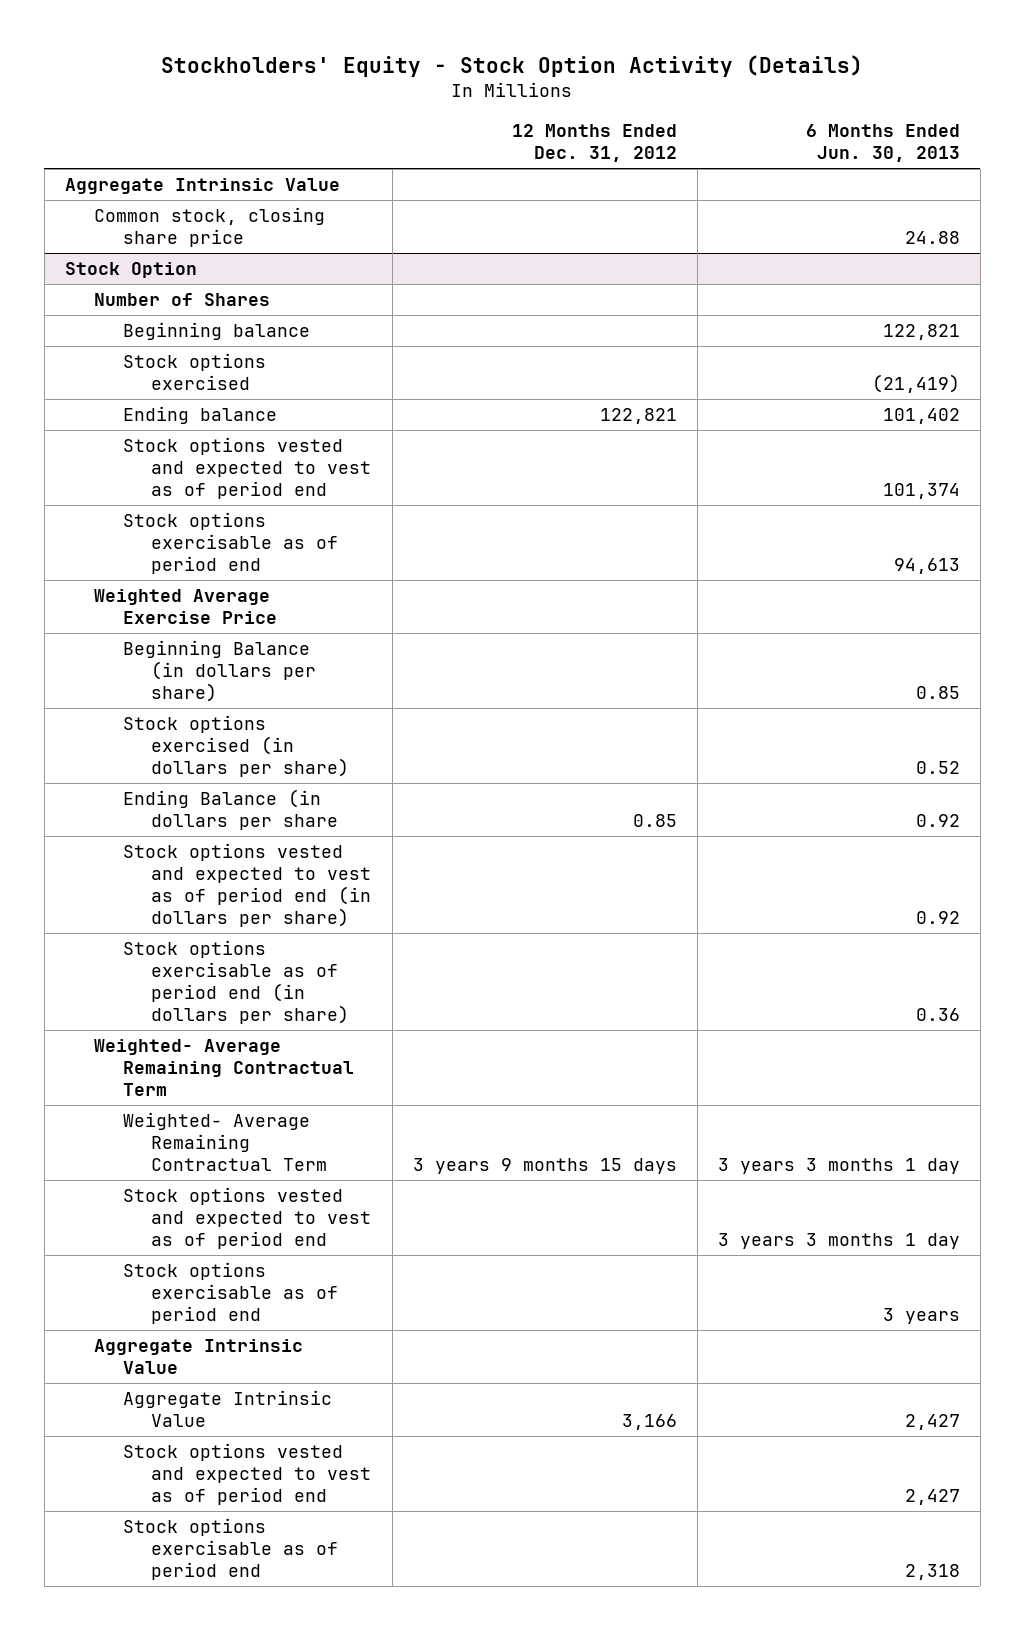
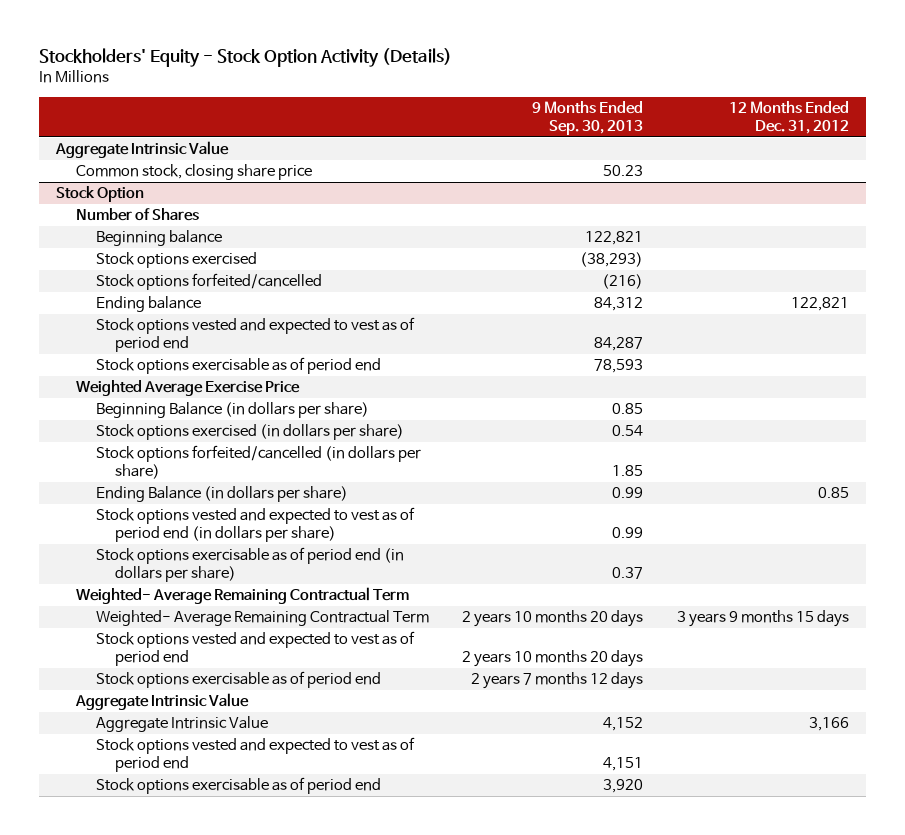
[805,124,960,163] 6 Months Ended Jun. 30, 2013 -> none
none -> [532,101,644,135] 9 Months Ended Sep. 30, 2013
none -> [95,273,322,291] Stock options forfeited/cancelled
none -> [95,445,421,480] Stock options forfeited/cancelled (in dollars per share)
[122,789,339,831] Ending Balance (in dollars per share -> [95,486,348,503] Ending Balance (in dollars per share)

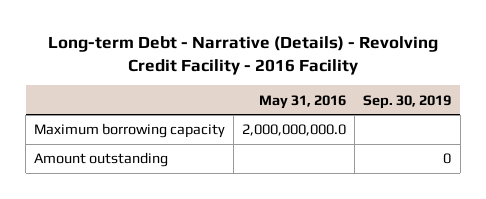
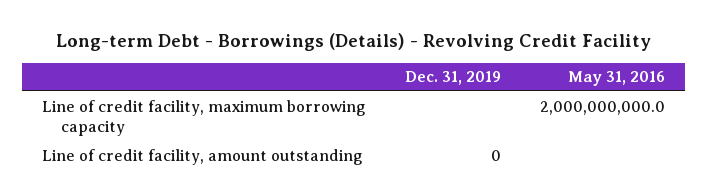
[47,36,438,75] Long-term Debt - Narrative (Details) - Revolving Credit Facility - 2016 Facility -> [55,32,651,51] Long-term Debt - Borrowings (Details) - Revolving Credit Facility
[363,94,452,109] Sep. 30, 2019 -> none
none -> [405,71,502,86] Dec. 31, 2019
[34,123,226,139] Maximum borrowing capacity -> [41,99,366,137] Line of credit facility, maximum borrowing capacity
[34,152,169,168] Amount outstanding -> [41,148,363,165] Line of credit facility, amount outstanding

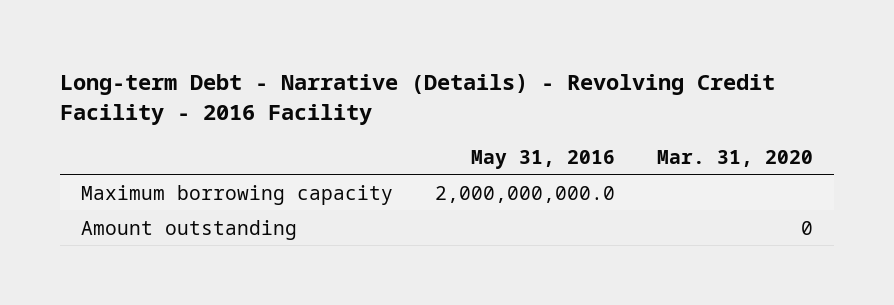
[55,32,651,51] Long-term Debt - Borrowings (Details) - Revolving Credit Facility -> [59,73,775,125] Long-term Debt - Narrative (Details) - Revolving Credit Facility - 2016 Facility
[405,71,502,86] Dec. 31, 2019 -> none
none -> [657,149,814,167] Mar. 31, 2020
[41,99,366,137] Line of credit facility, maximum borrowing capacity -> [80,184,393,205] Maximum borrowing capacity
[41,148,363,165] Line of credit facility, amount outstanding -> [80,219,297,240] Amount outstanding

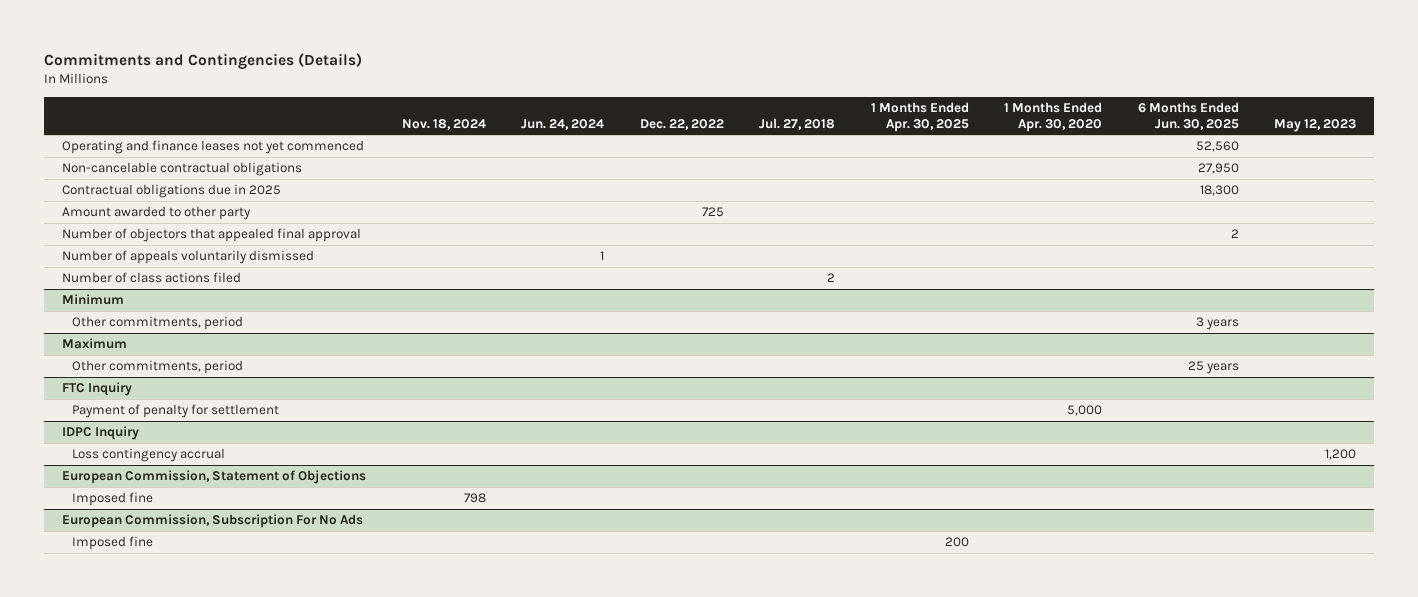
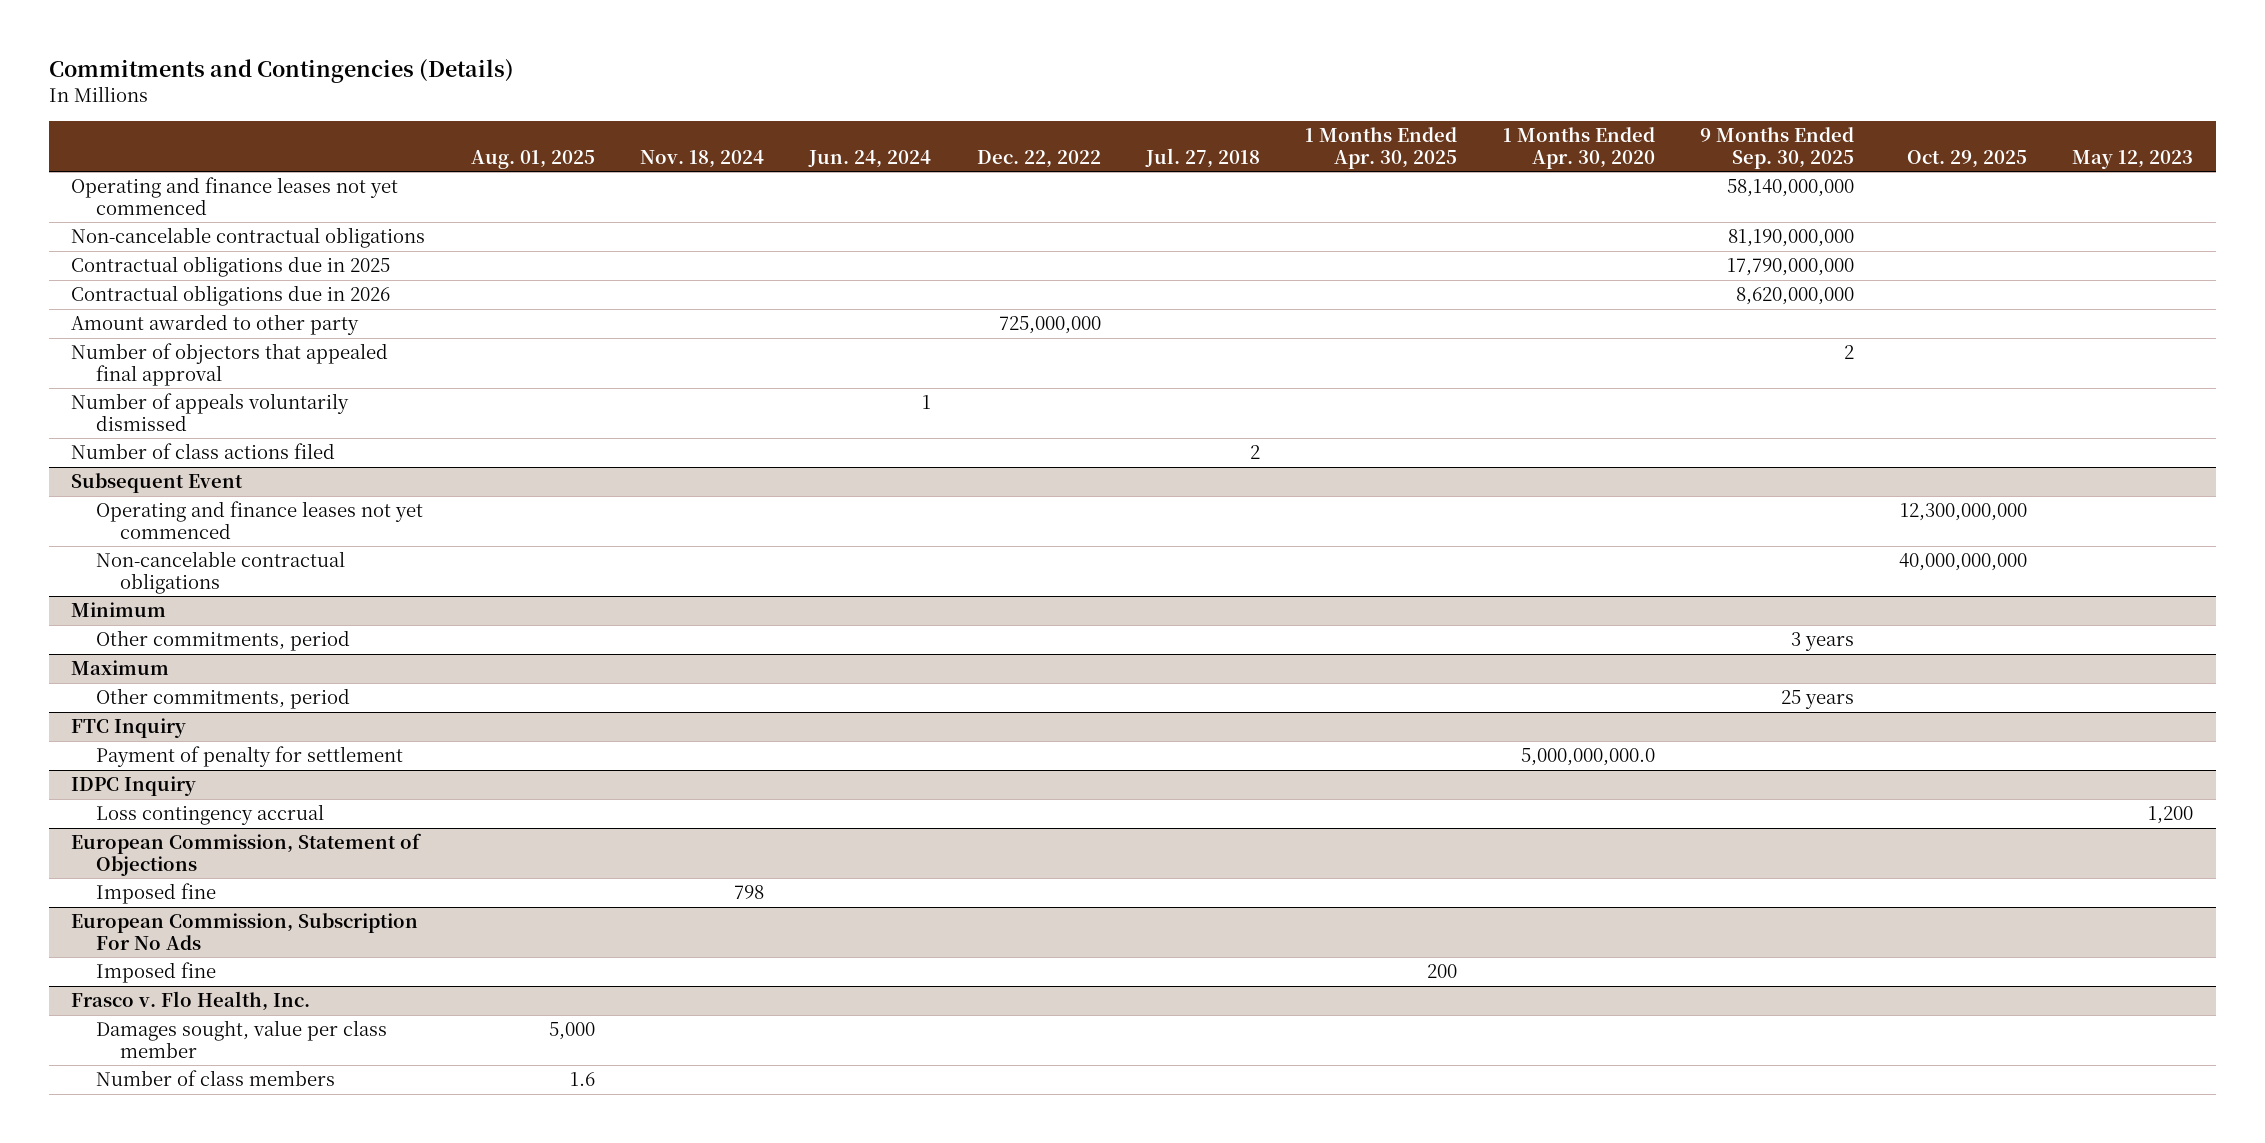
[1137,102,1239,130] 6 Months Ended Jun. 30, 2025 -> none
none -> [470,149,595,169] Aug. 01, 2025
none -> [1699,127,1854,169] 9 Months Ended Sep. 30, 2025
none -> [1907,149,2028,168] Oct. 29, 2025
none -> [71,285,391,307] Contractual obligations due in 2026
[701,207,724,218] 725 -> [998,316,1101,335] 725,000,000
none -> [71,473,244,494] Subsequent Event
none -> [95,501,423,539] Operating and finance leases not yet commenced
none -> [95,551,345,594] Non-cancelable contractual obligations
[1067,405,1103,417] 5,000 -> [1520,748,1655,767] 5,000,000,000.0
none -> [71,991,311,1012] Frasco v. Flo Health, Inc.
none -> [95,1020,387,1058] Damages sought, value per class member
none -> [95,1070,335,1087] Number of class members

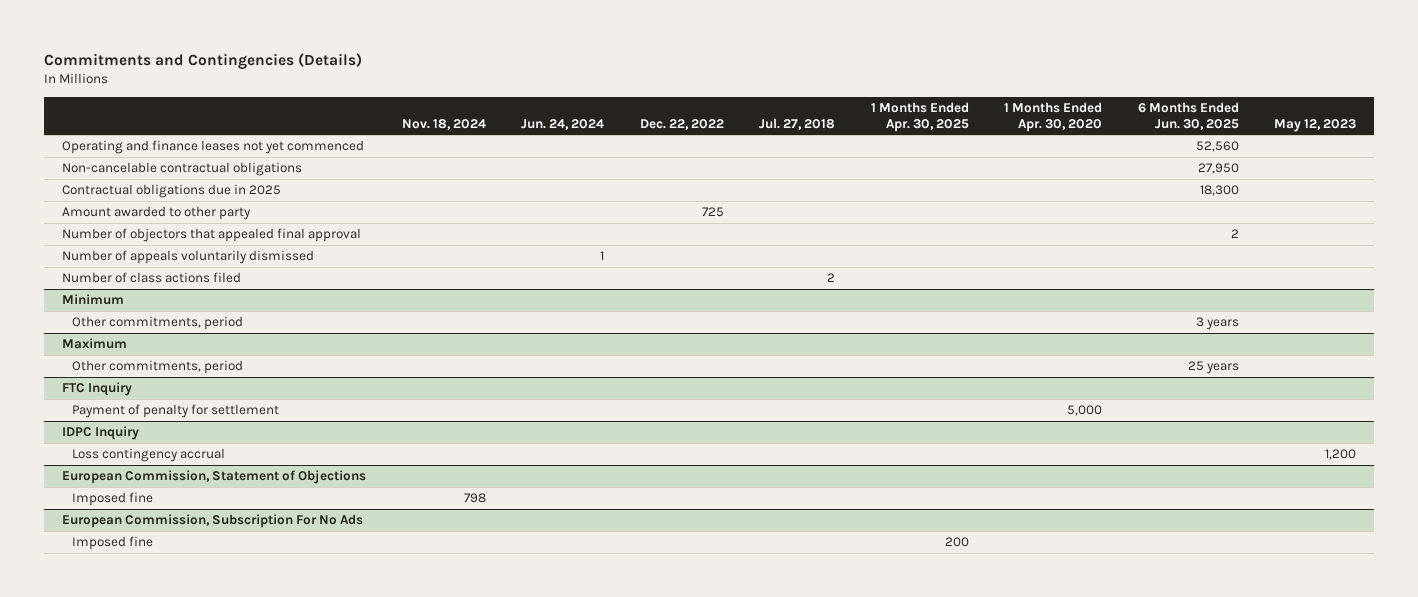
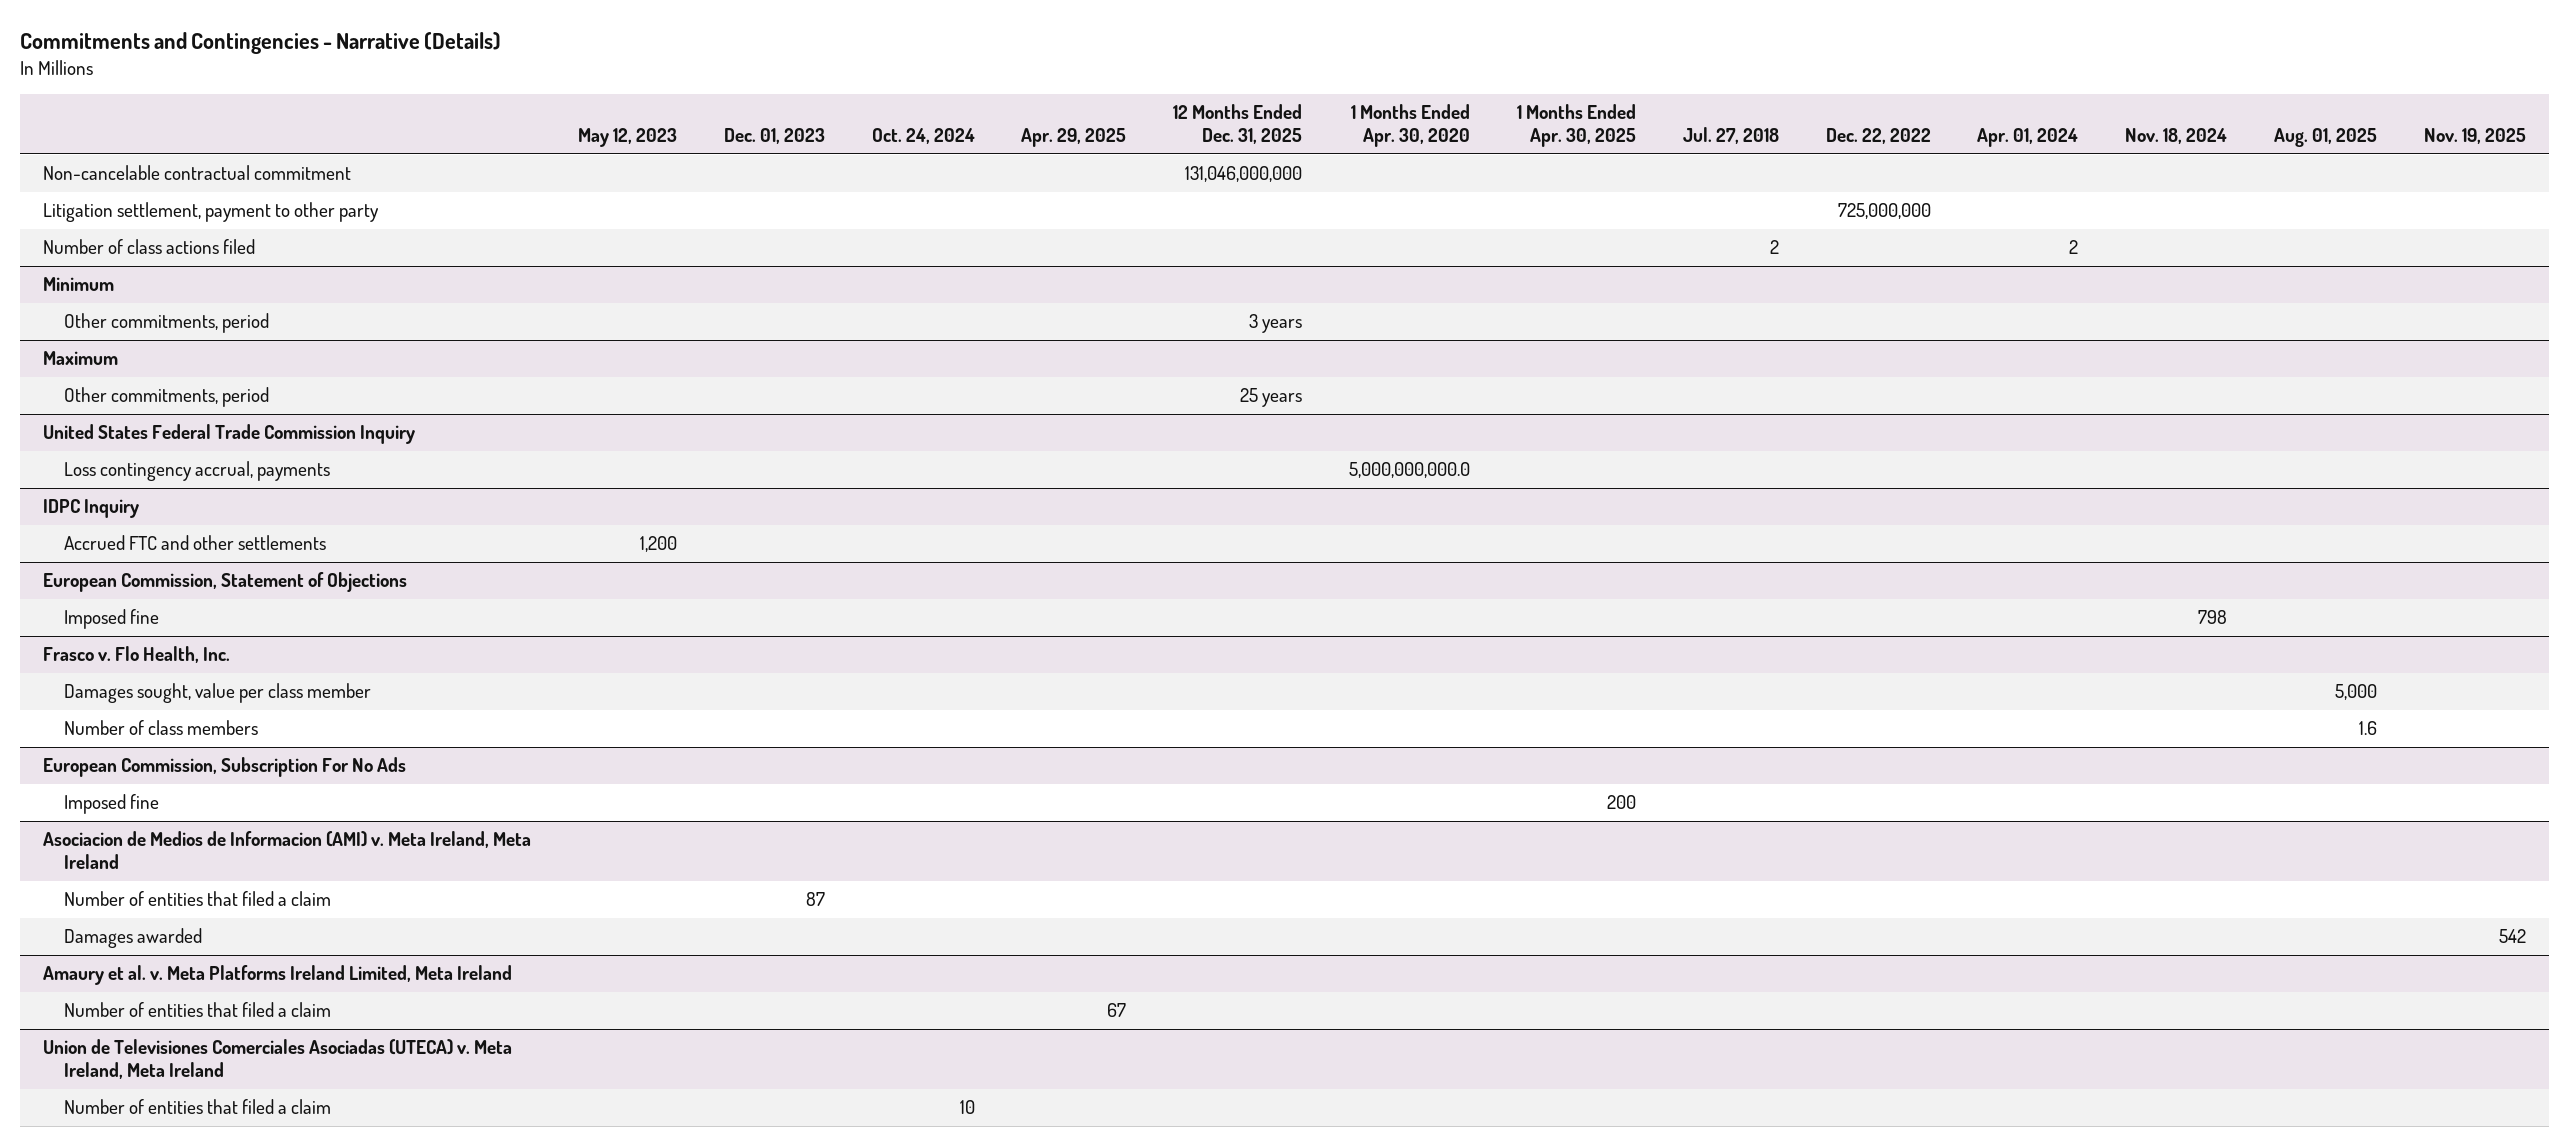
[44,53,363,70] Commitments and Contingencies (Details) -> [19,32,501,55] Commitments and Contingencies - Narrative (Details)
[521,118,605,130] Jun. 24, 2024 -> none
[1137,102,1239,130] 6 Months Ended Jun. 30, 2025 -> none
none -> [723,128,825,145] Dec. 01, 2023
none -> [871,128,975,145] Oct. 24, 2024
none -> [1021,128,1127,148] Apr. 29, 2025
none -> [1173,104,1303,145] 12 Months Ended Dec. 31, 2025
none -> [1977,128,2079,148] Apr. 01, 2024
none -> [2273,128,2377,148] Aug. 01, 2025
none -> [2423,128,2526,145] Nov. 19, 2025
[62,140,365,155] Operating and finance leases not yet commenced -> none
[62,184,282,199] Contractual obligations due in 2025 -> none
[62,228,362,243] Number of objectors that appealed final approval -> none
[62,250,315,265] Number of appeals voluntarily dismissed -> none
[62,162,303,177] Non-cancelable contractual obligations -> [43,165,352,181] Non-cancelable contractual commitment
[62,206,252,221] Amount awarded to other party -> [43,202,380,223] Litigation settlement, payment to other party
[701,207,724,218] 725 -> [1837,203,1931,220] 725,000,000
[72,404,280,419] Payment of penalty for settlement -> none
[62,382,133,397] FTC Inquiry -> [43,424,416,445] United States Federal Trade Commission Inquiry
none -> [64,461,331,482] Loss contingency accrual, payments
[72,448,226,463] Loss contingency accrual -> [64,535,327,551] Accrued FTC and other settlements
none -> [43,646,231,664] Frasco v. Flo Health, Inc.
none -> [64,683,372,704] Damages sought, value per class member
none -> [64,720,259,736] Number of class members
none -> [43,831,532,870] Asociacion de Medios de Informacion (AMI) v. Meta Ireland, Meta Ireland
none -> [64,891,332,907] Number of entities that filed a claim
none -> [64,928,203,949] Damages awarded
none -> [43,965,513,986] Amaury et al. v. Meta Platforms Ireland Limited, Meta Ireland
none -> [64,1002,332,1018] Number of entities that filed a claim
none -> [43,1039,513,1080] Union de Televisiones Comerciales Asociadas (UTECA) v. Meta Ireland, Meta Ireland
none -> [64,1099,332,1115] Number of entities that filed a claim

